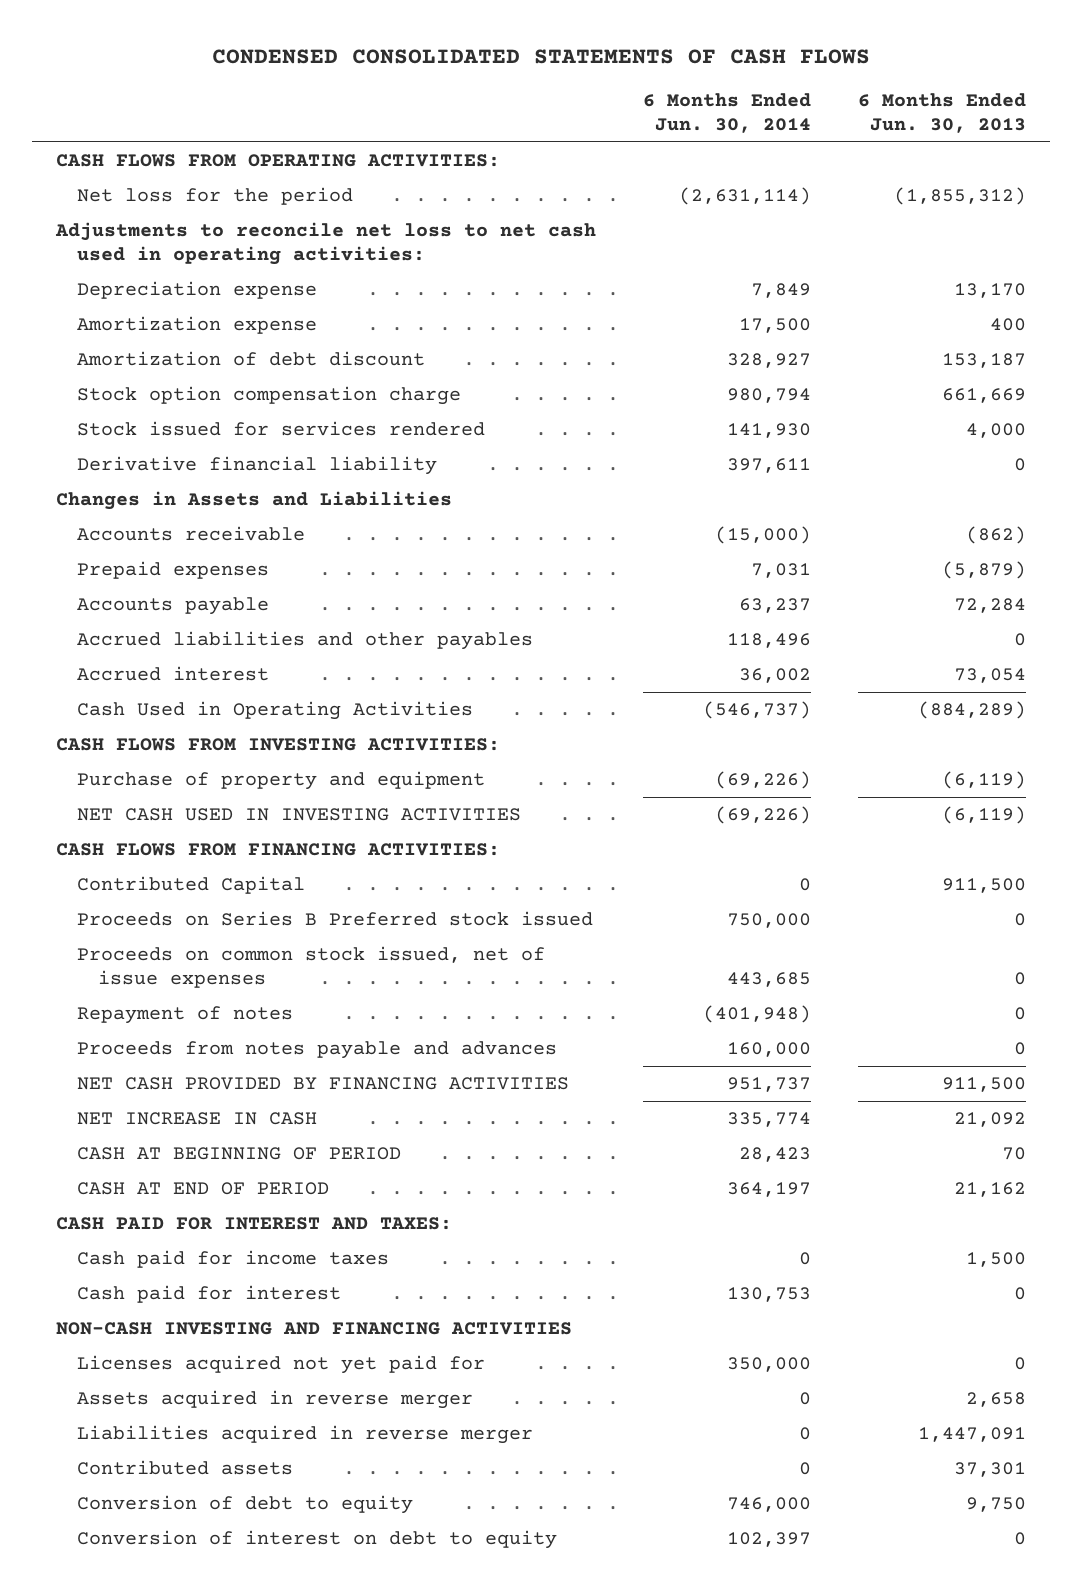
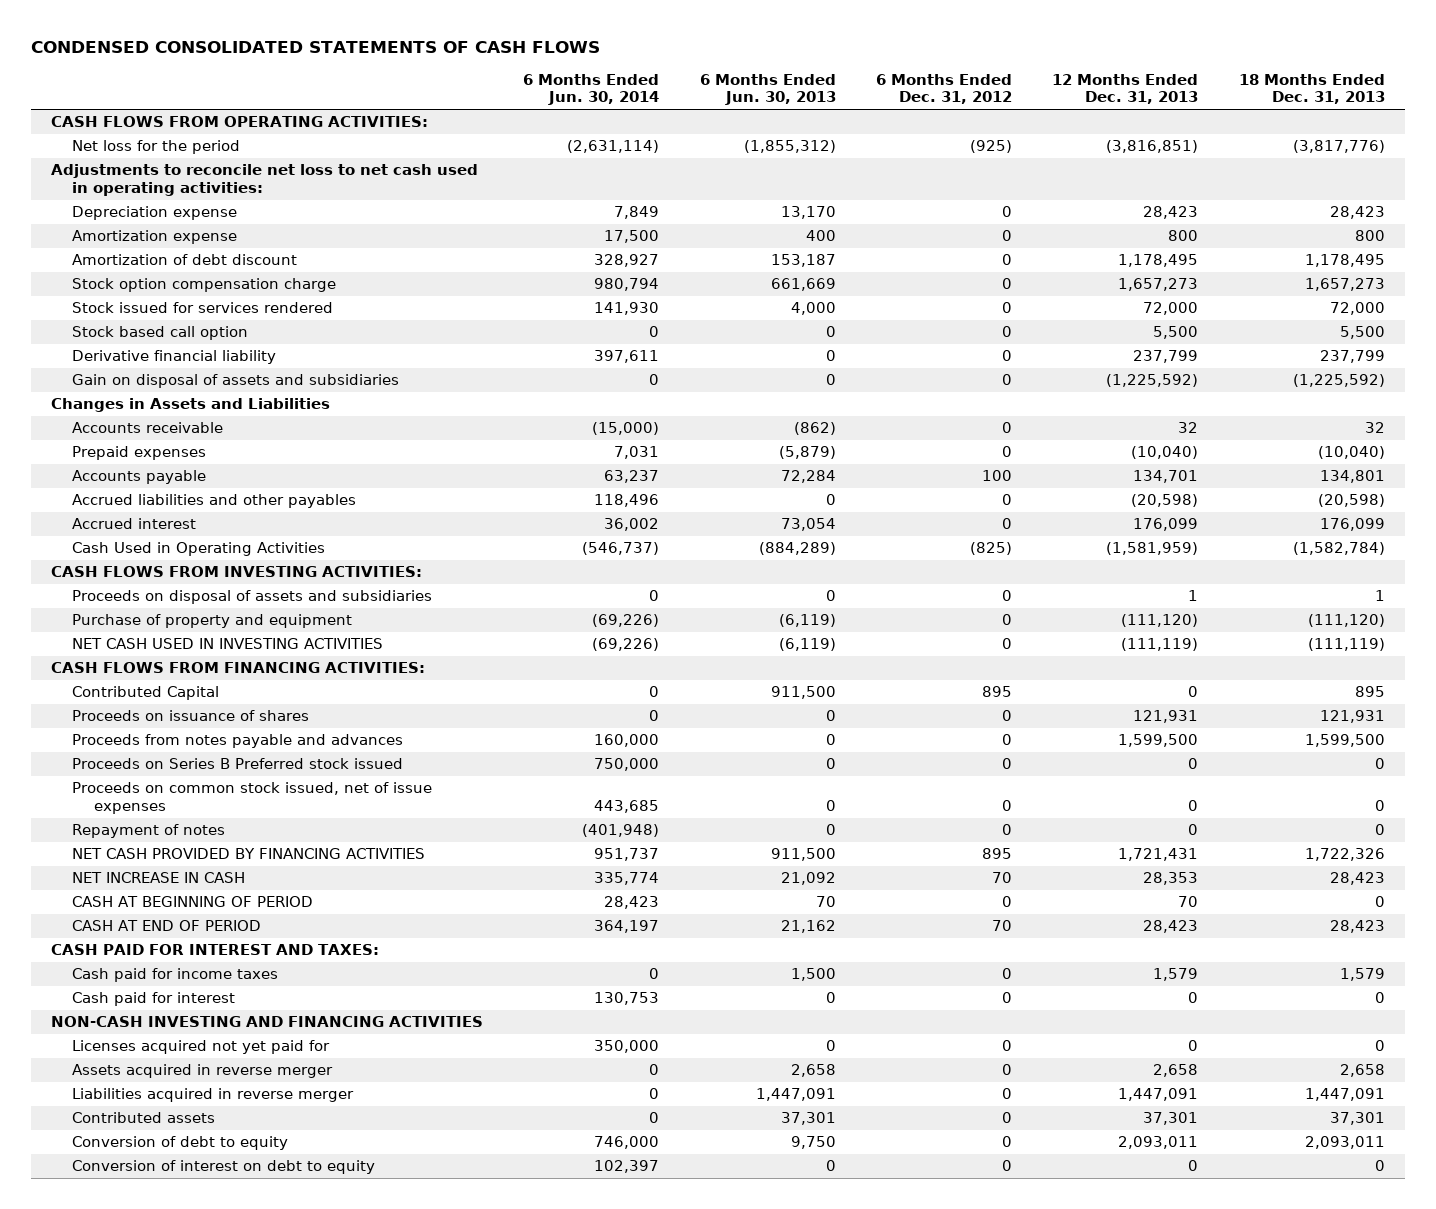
none -> [875,73,1012,105] 6 Months Ended Dec. 31, 2012
none -> [1052,73,1199,105] 12 Months Ended Dec. 31, 2013
none -> [1238,73,1385,105] 18 Months Ended Dec. 31, 2013
none -> [72,326,249,341] Stock based call option
none -> [72,374,400,389] Gain on disposal of assets and subsidiaries
none -> [72,590,433,605] Proceeds on disposal of assets and subsidiaries
none -> [72,710,310,722] Proceeds on issuance of shares
[76,1041,557,1060] Proceeds from notes payable and advances -> [72,734,404,749] Proceeds from notes payable and advances

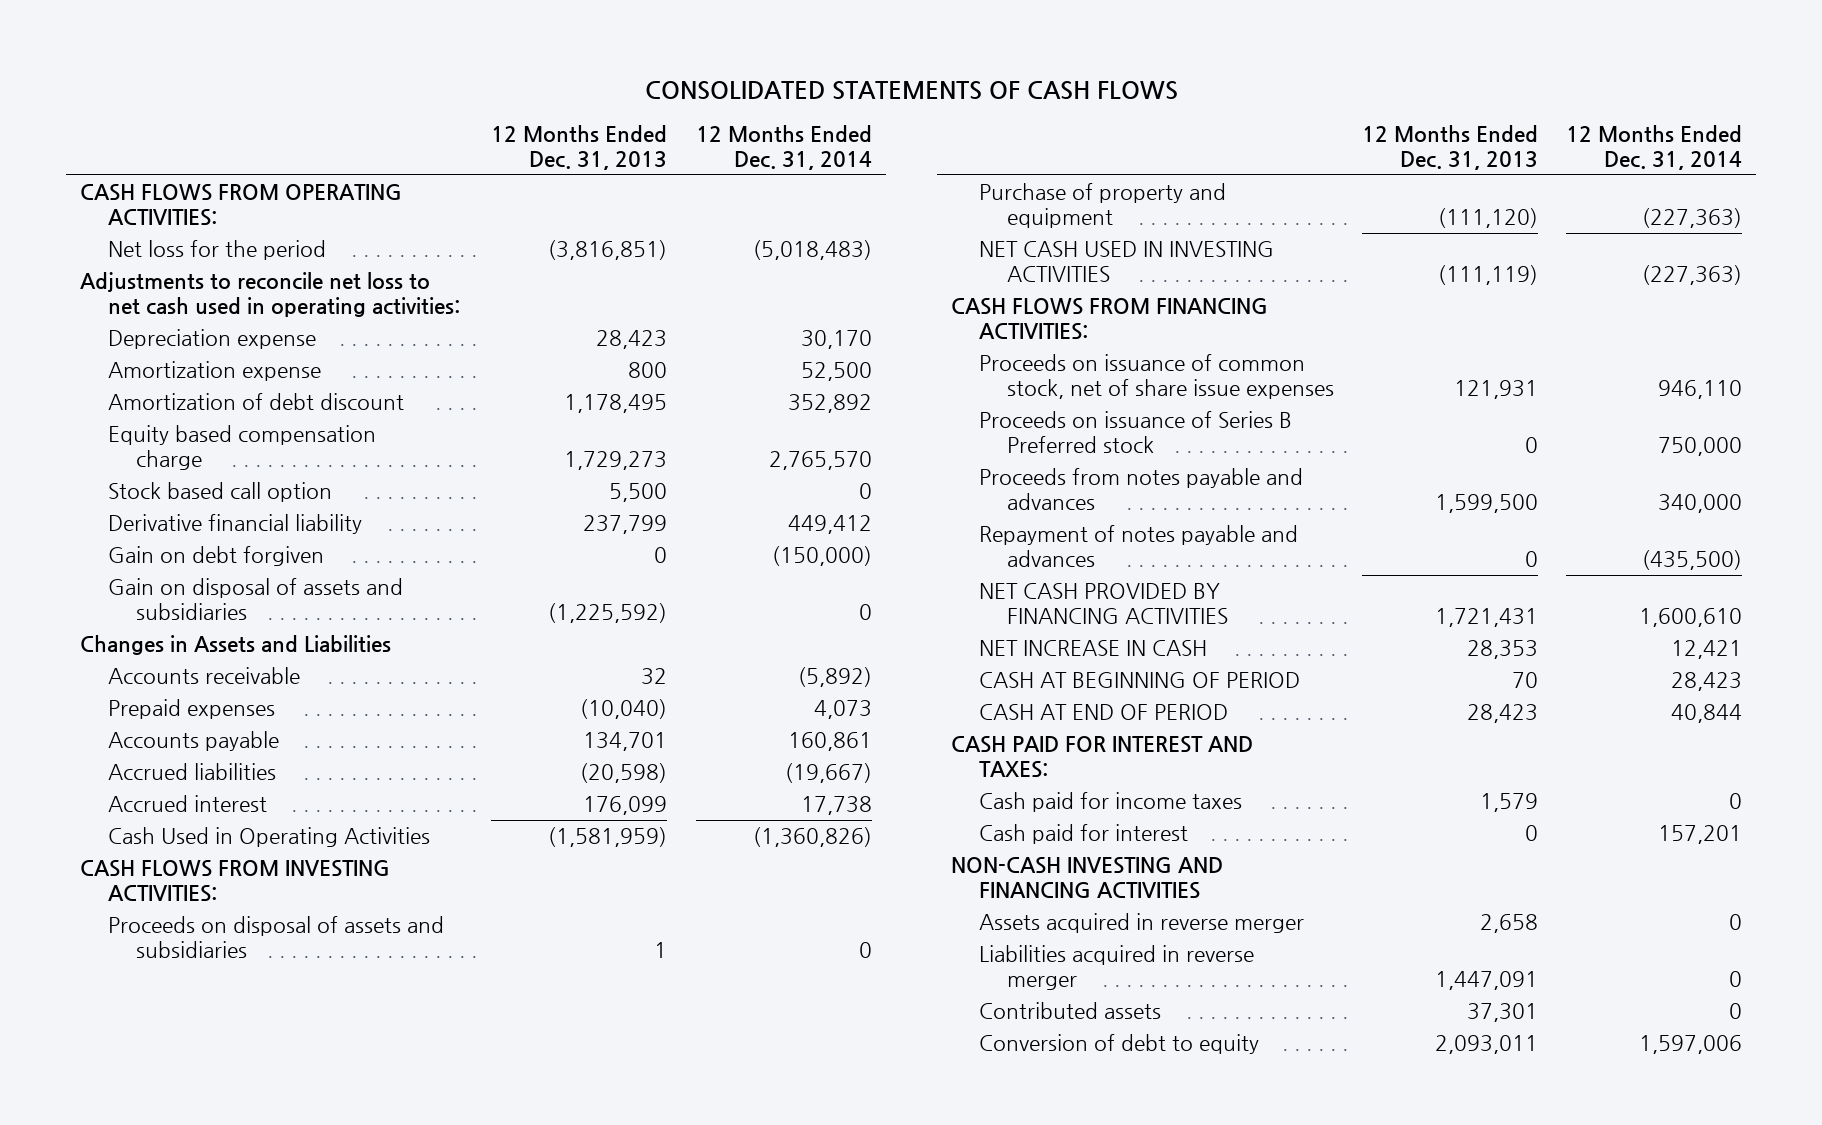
[30,40,600,53] CONDENSED CONSOLIDATED STATEMENTS OF CASH FLOWS -> [645,80,1179,100] CONSOLIDATED STATEMENTS OF CASH FLOWS
[523,73,660,106] 6 Months Ended Jun. 30, 2014 -> none
[699,73,836,106] 6 Months Ended Jun. 30, 2013 -> none
[875,73,1012,105] 6 Months Ended Dec. 31, 2012 -> none
[1238,73,1385,105] 18 Months Ended Dec. 31, 2013 -> none
none -> [695,125,872,171] 12 Months Ended Dec. 31, 2014
[72,278,337,293] Stock option compensation charge -> none
[72,302,334,314] Stock issued for services rendered -> none
none -> [108,424,377,470] Equity based compensation charge
none -> [108,545,325,566] Gain on debt forgiven
[72,494,357,509] Accrued liabilities and other payables -> [108,762,277,780] Accrued liabilities
[72,686,220,701] Contributed Capital -> none
[72,710,310,722] Proceeds on issuance of shares -> [978,353,1334,399] Proceeds on issuance of common stock, net of share issue expenses
none -> [978,410,1292,453] Proceeds on issuance of Series B Preferred stock
[72,758,404,770] Proceeds on Series B Preferred stock issued -> none
[72,782,433,814] Proceeds on common stock issued, net of issue expenses -> none
[72,824,226,839] Repayment of notes -> [978,524,1298,567] Repayment of notes payable and advances
[72,1040,331,1055] Licenses acquired not yet paid for -> none
[72,1160,376,1175] Conversion of interest on debt to equity -> none

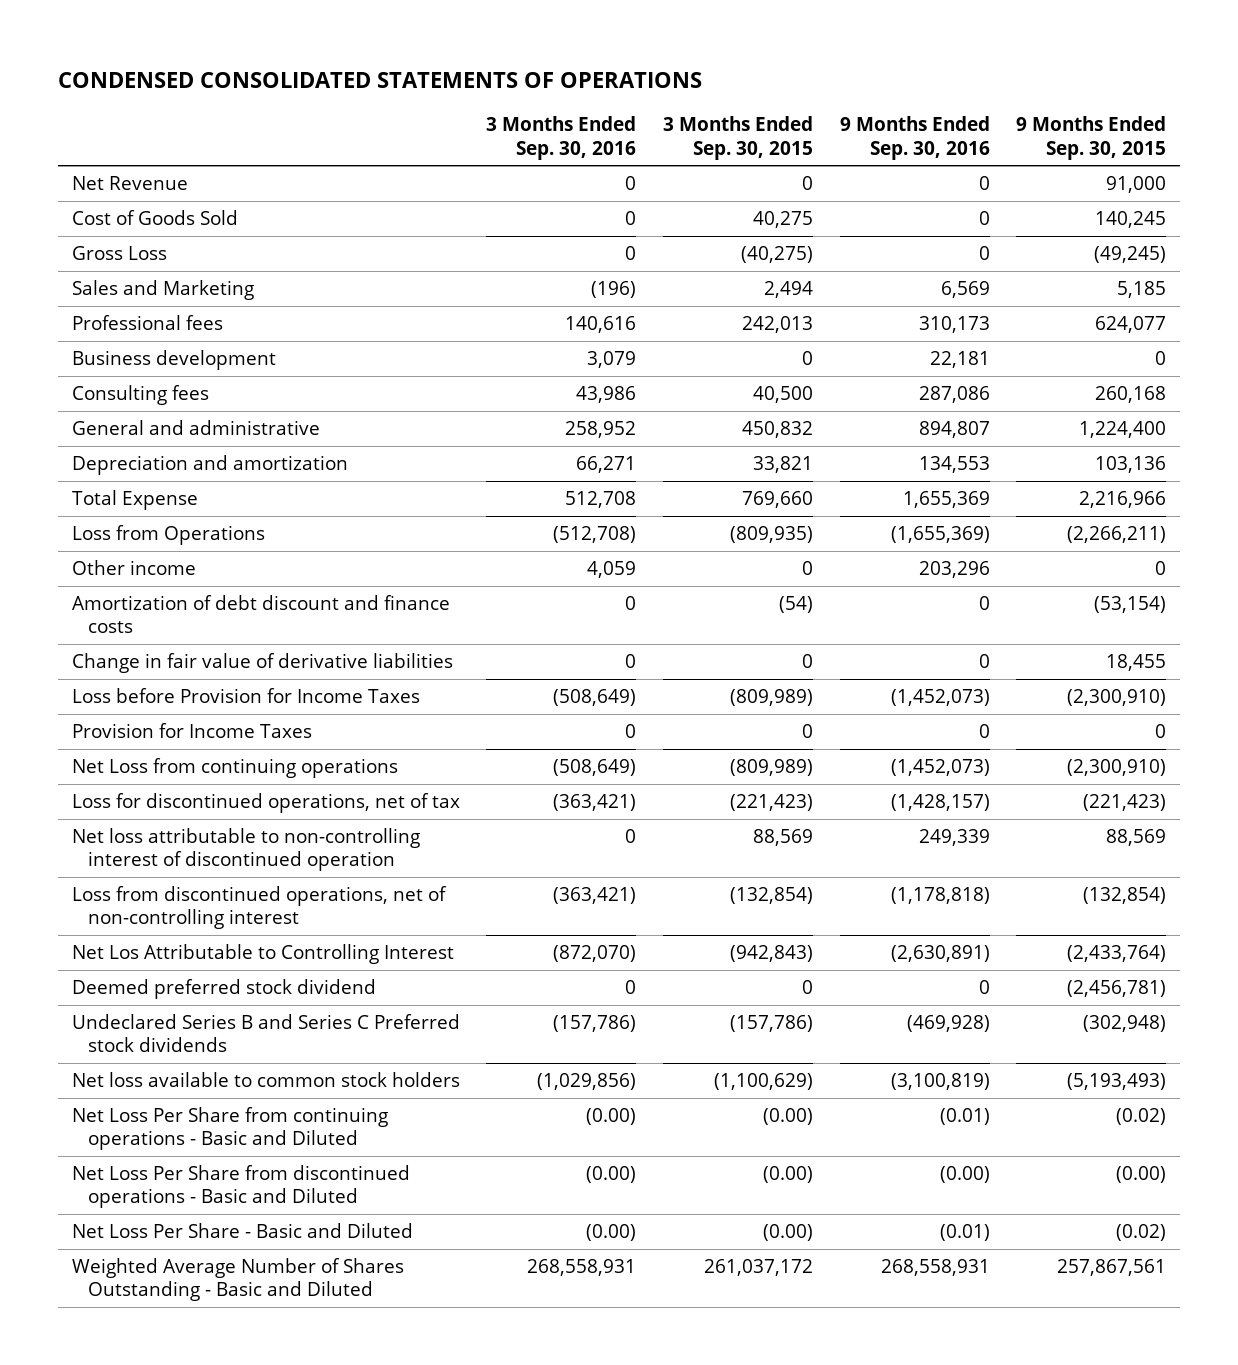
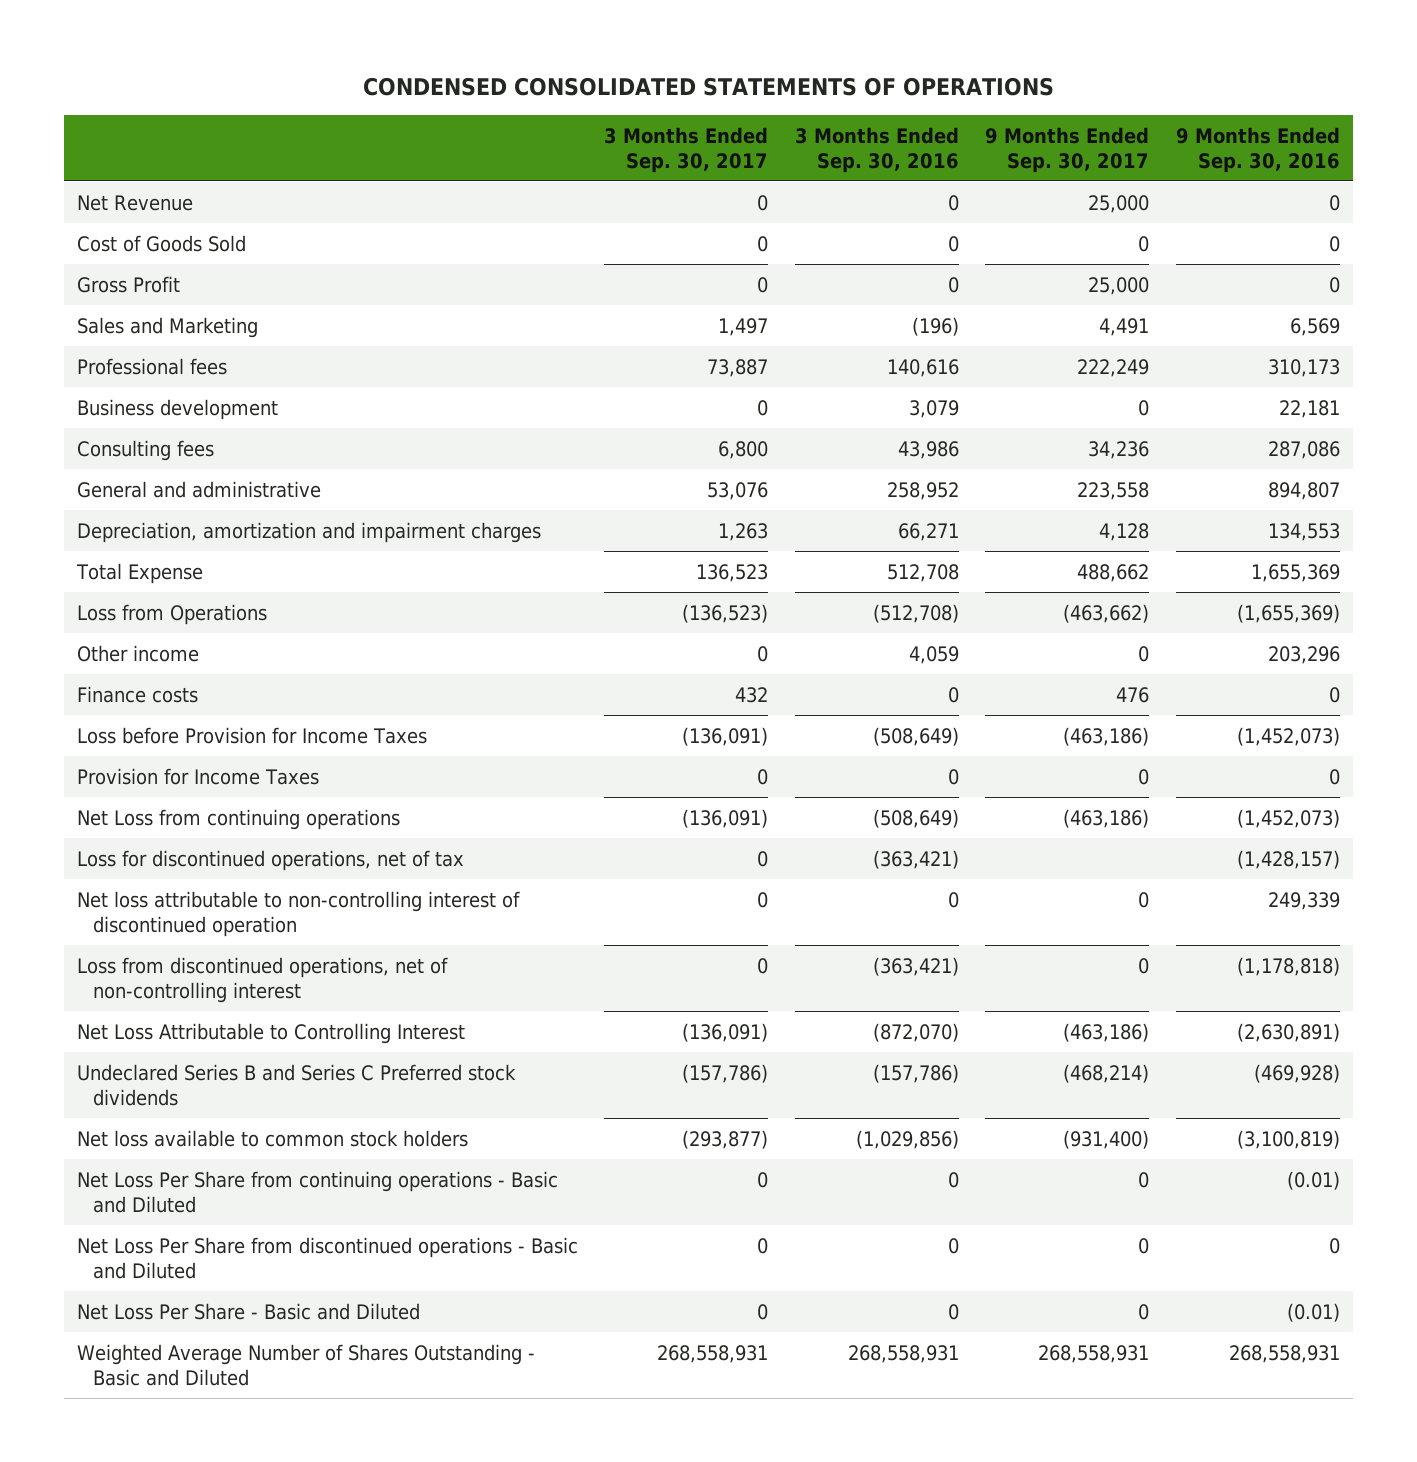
[662,116,813,160] 3 Months Ended Sep. 30, 2015 -> none
[1016,116,1167,160] 9 Months Ended Sep. 30, 2015 -> none
none -> [604,126,769,173] 3 Months Ended Sep. 30, 2017
none -> [985,126,1150,173] 9 Months Ended Sep. 30, 2017
[71,246,167,261] Gross Loss -> [77,275,181,293] Gross Profit
[71,455,348,476] Depreciation and amortization -> [77,521,542,543] Depreciation, amortization and impairment charges
[71,595,450,634] Amortization of debt discount and finance costs -> none
[71,653,453,674] Change in fair value of derivative liabilities -> none
none -> [77,685,199,703] Finance costs
[71,979,376,1000] Deemed preferred stock dividend -> none
[71,944,454,965] Net Los Attributable to Controlling Interest -> [77,1022,466,1044] Net Loss Attributable to Controlling Interest
[586,1108,637,1126] (0.00) -> [947,1171,959,1188] 0
[586,1166,637,1184] (0.00) -> [947,1237,959,1254] 0
[939,1166,990,1184] (0.00) -> [1328,1237,1340,1254] 0
[586,1224,637,1242] (0.00) -> [947,1303,959,1320] 0

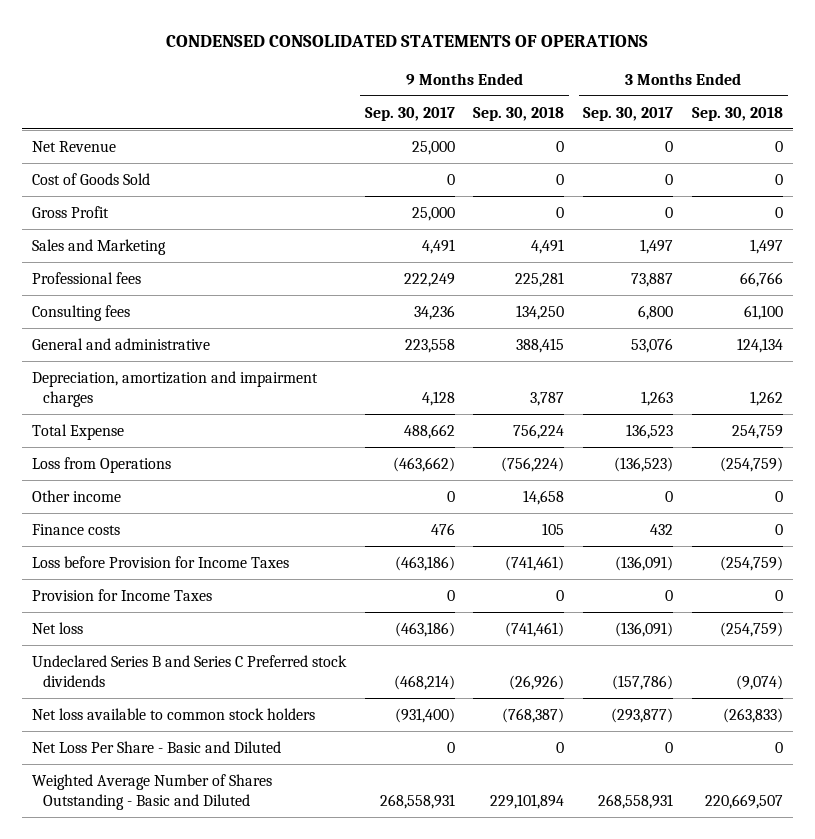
[794,126,959,173] 3 Months Ended Sep. 30, 2016 -> none
[1175,126,1340,173] 9 Months Ended Sep. 30, 2016 -> none
none -> [473,106,565,121] Sep. 30, 2018
none -> [692,106,784,121] Sep. 30, 2018
[77,398,279,420] Business development -> none
[77,808,401,830] Net Loss from continuing operations -> none
[77,849,465,871] Loss for discontinued operations, net of tax -> none
[77,890,521,937] Net loss attributable to non-controlling interest of discontinued operation -> none
[77,956,449,1003] Loss from discontinued operations, net of non-controlling interest -> none
[77,1022,466,1044] Net Loss Attributable to Controlling Interest -> [31,621,83,634] Net loss
[77,1170,559,1213] Net Loss Per Share from continuing operations - Basic and Diluted -> none
[77,1236,579,1279] Net Loss Per Share from discontinued operations - Basic and Diluted -> none

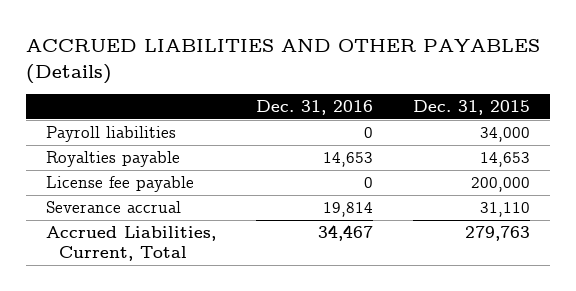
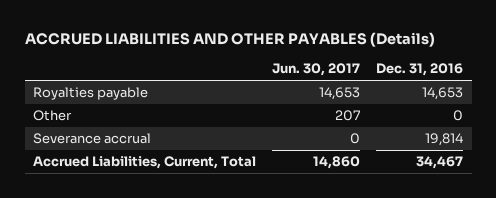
[412,100,530,116] Dec. 31, 2015 -> none
none -> [272,63,361,77] Jun. 30, 2017
[45,126,176,143] Payroll liabilities -> none
[45,176,194,193] License fee payable -> none
none -> [32,110,72,122] Other

